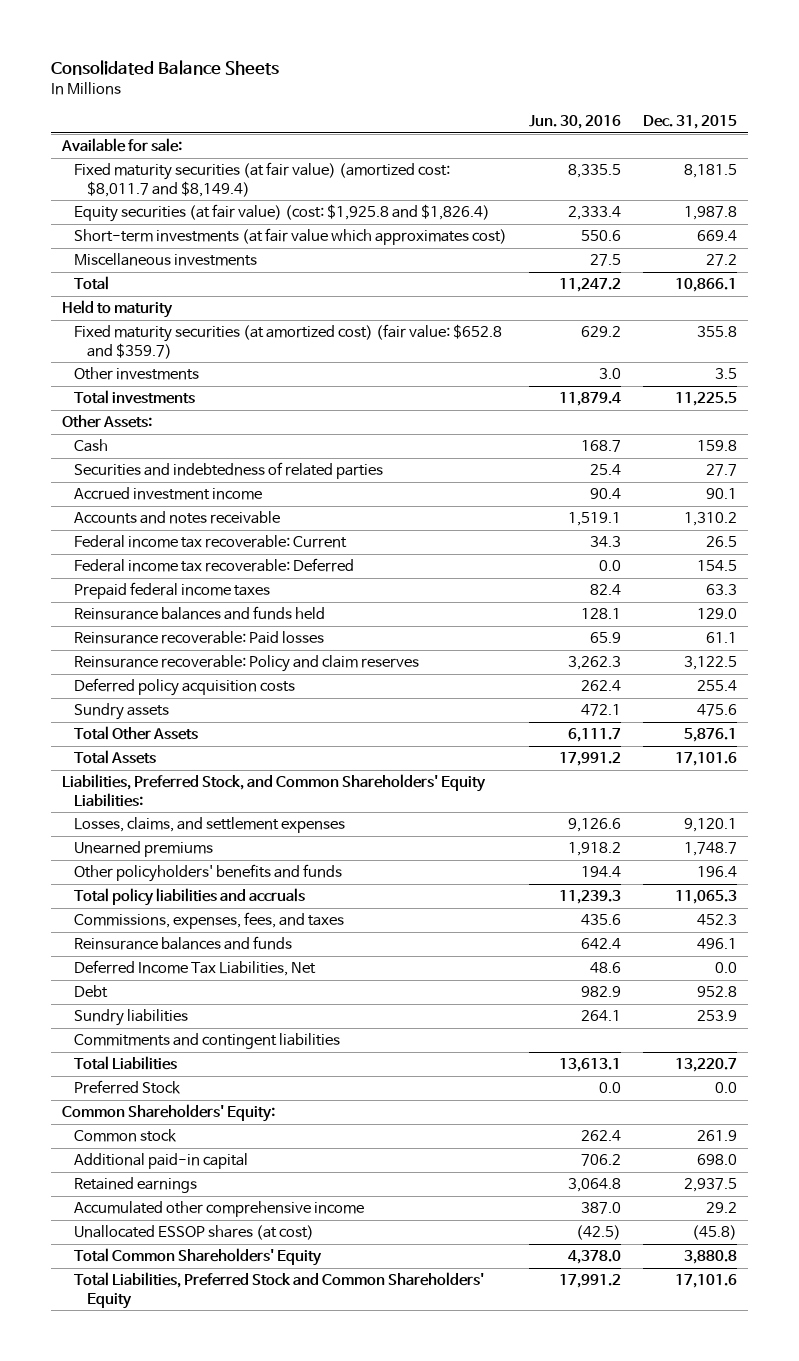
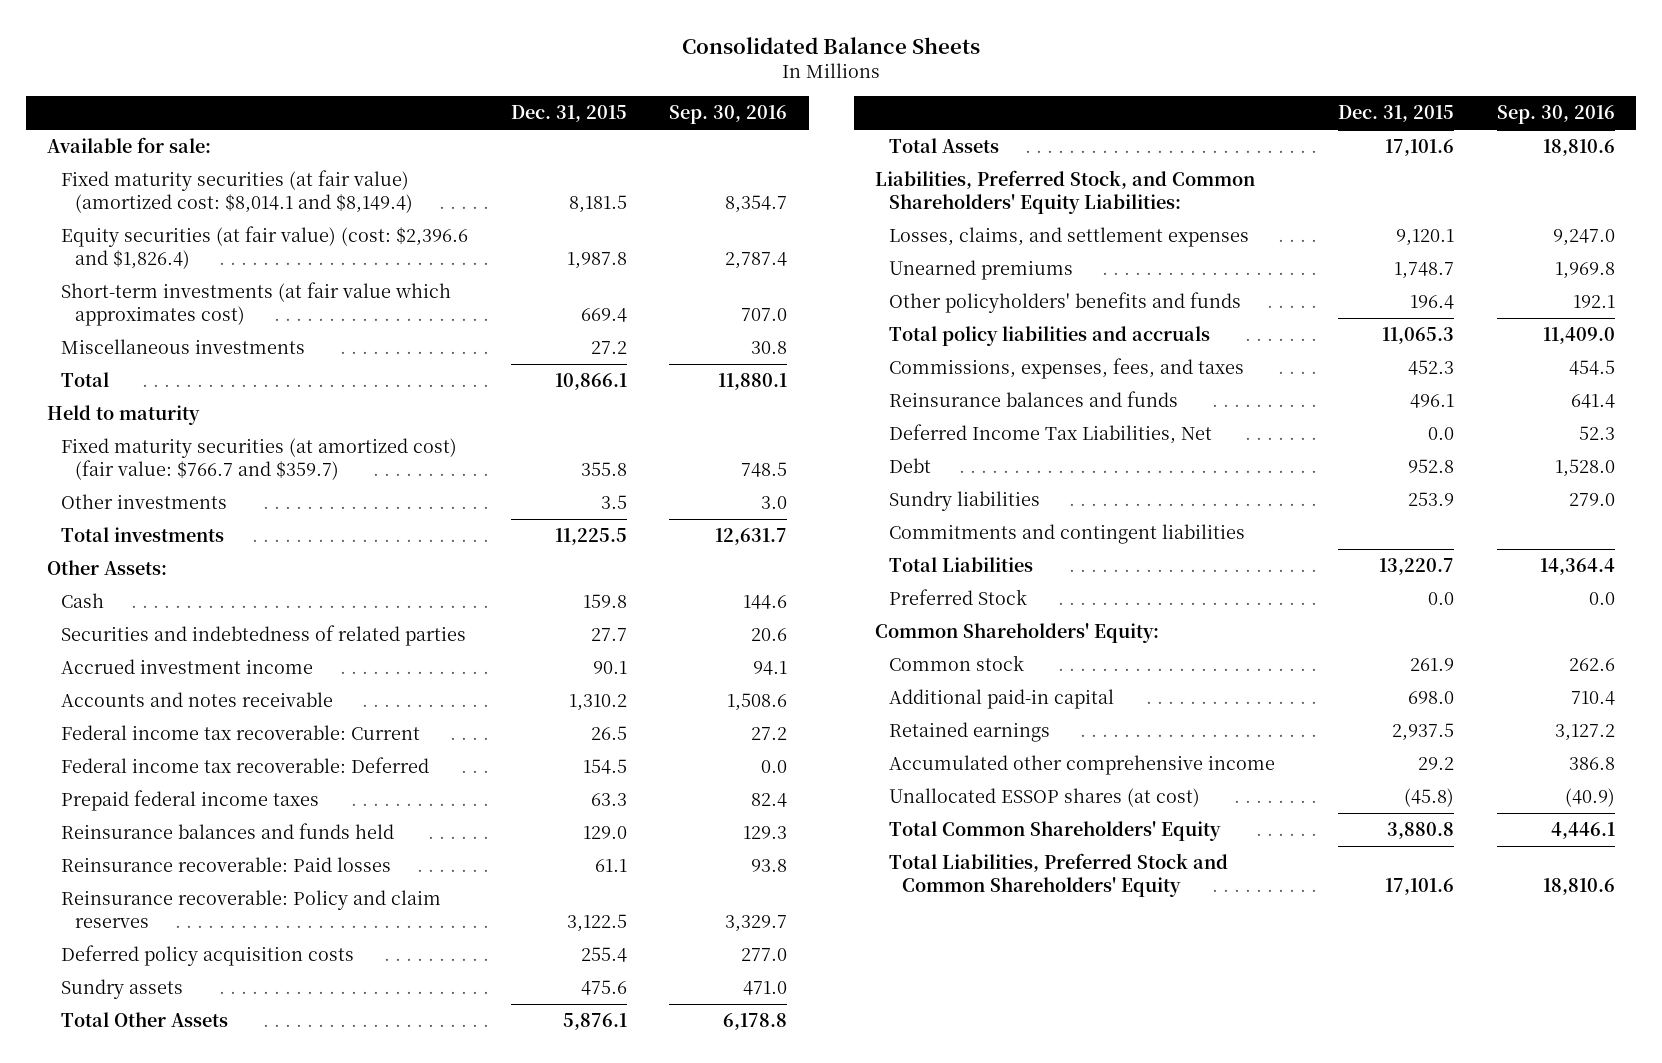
[529,115,622,130] Jun. 30, 2016 -> none
none -> [669,105,788,125] Sep. 30, 2016
[74,162,451,197] Fixed maturity securities (at fair value) (amortized cost: $8,011.7 and $8,149.4) -> [61,170,413,214] Fixed maturity securities (at fair value) (amortized cost: $8,014.1 and $8,149.4)
[74,204,491,223] Equity securities (at fair value) (cost: $1,925.8 and $1,826.4) -> [61,226,469,270] Equity securities (at fair value) (cost: $2,396.6 and $1,826.4)
[74,324,503,359] Fixed maturity securities (at amortized cost) (fair value: $652.8 and $359.7) -> [61,438,458,481] Fixed maturity securities (at amortized cost) (fair value: $766.7 and $359.7)

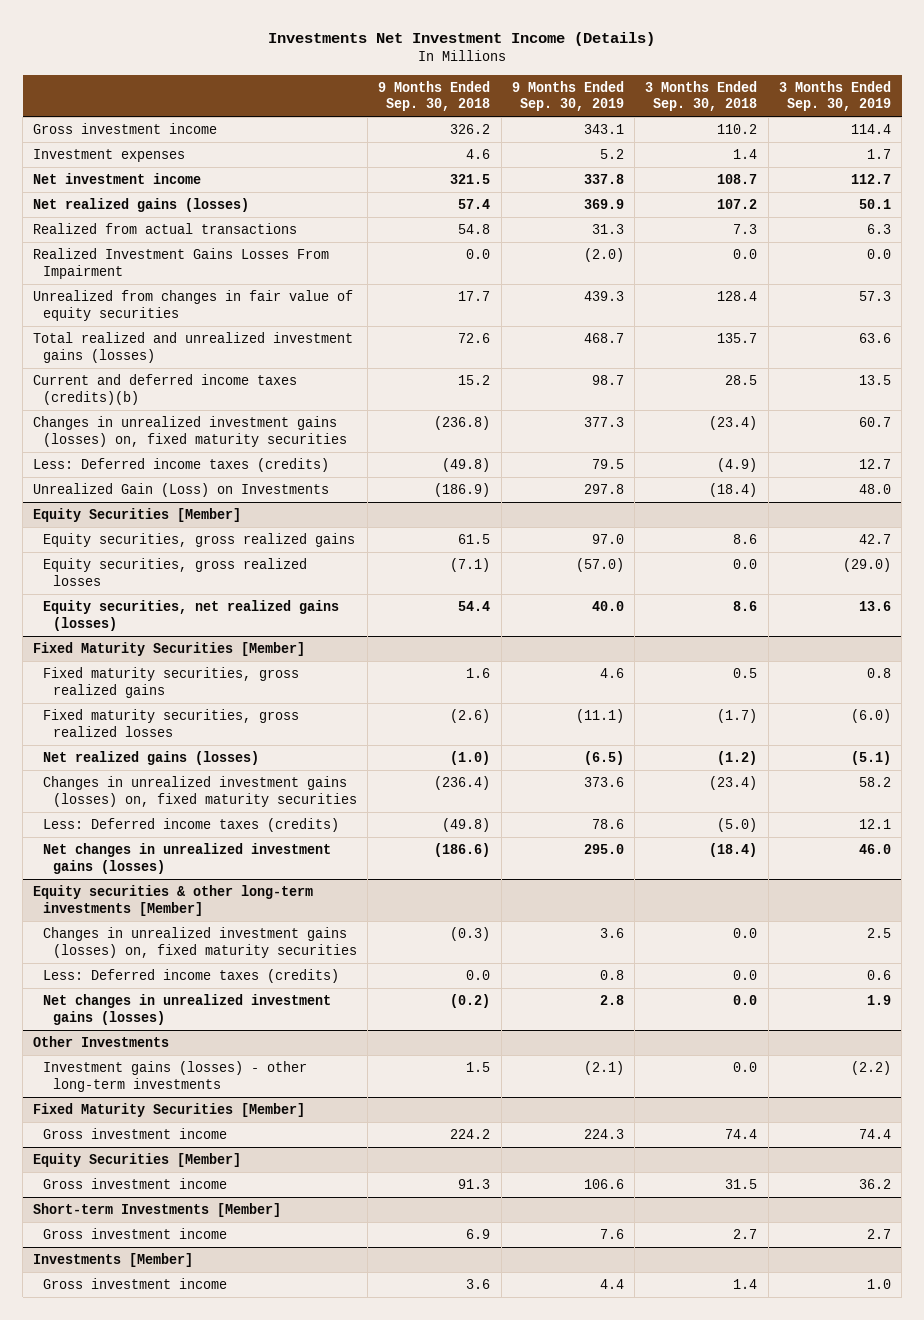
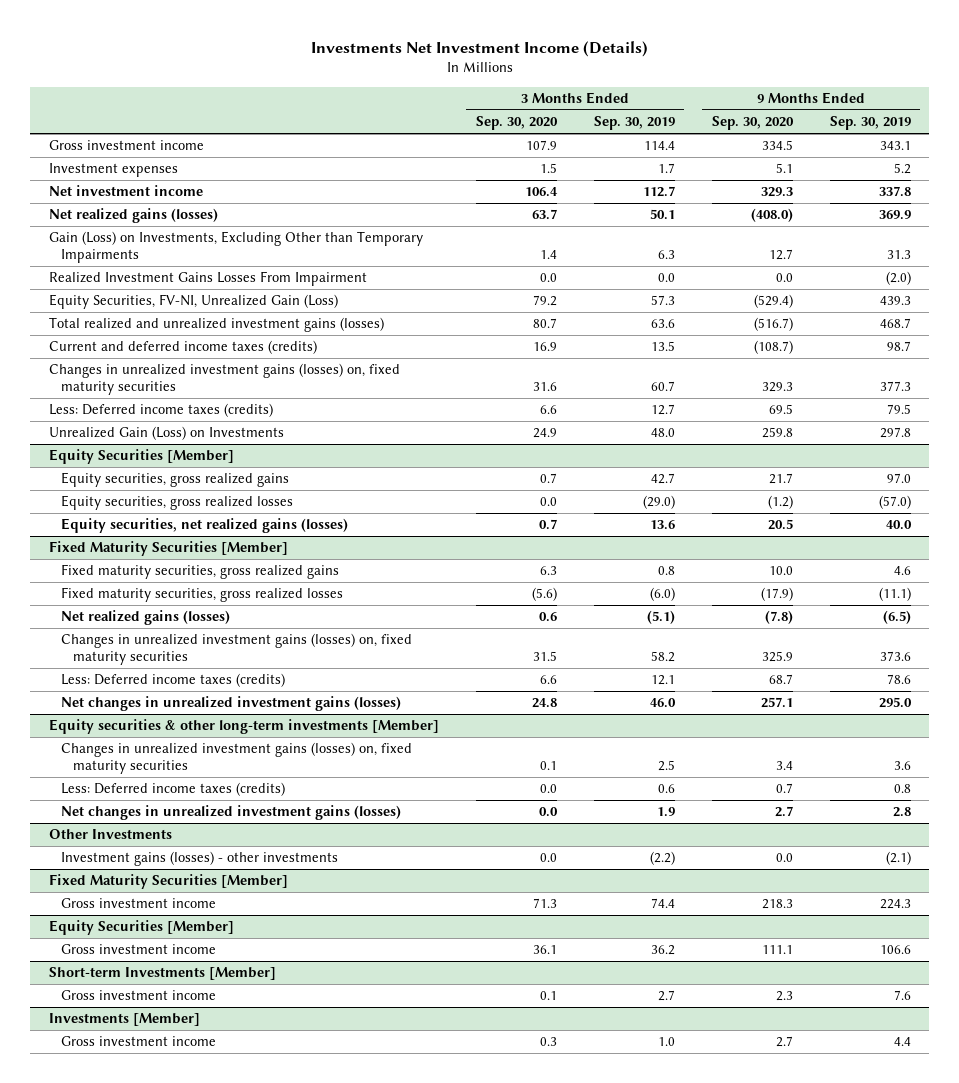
[378,80,491,112] 9 Months Ended Sep. 30, 2018 -> none
[645,80,758,112] 3 Months Ended Sep. 30, 2018 -> none
none -> [475,116,558,131] Sep. 30, 2020
none -> [711,116,794,131] Sep. 30, 2020
[33,223,298,235] Realized from actual transactions -> [48,231,423,264] Gain (Loss) on Investments, Excluding Other than Temporary Impairments
[33,290,354,321] Unrealized from changes in fair value of equity securities -> [48,294,338,310] Equity Securities, FV-NI, Unrealized Gain (Loss)
[33,374,298,405] Current and deferred income taxes (credits)(b) -> [48,340,317,355] Current and deferred income taxes (credits)
[42,1061,307,1092] Investment gains (losses) - other long-term investments -> [60,851,338,867] Investment gains (losses) - other investments

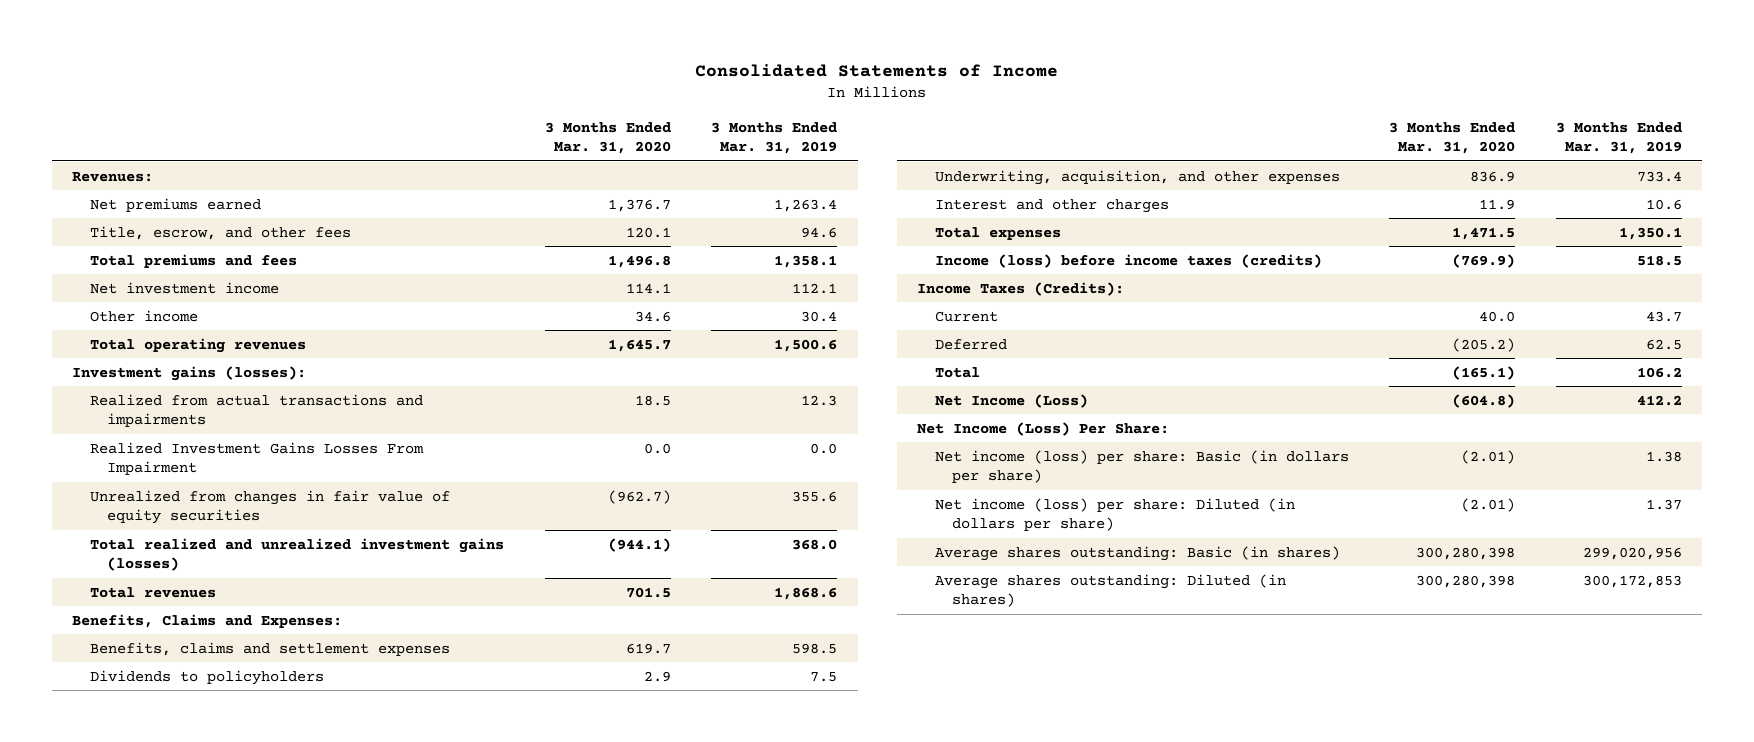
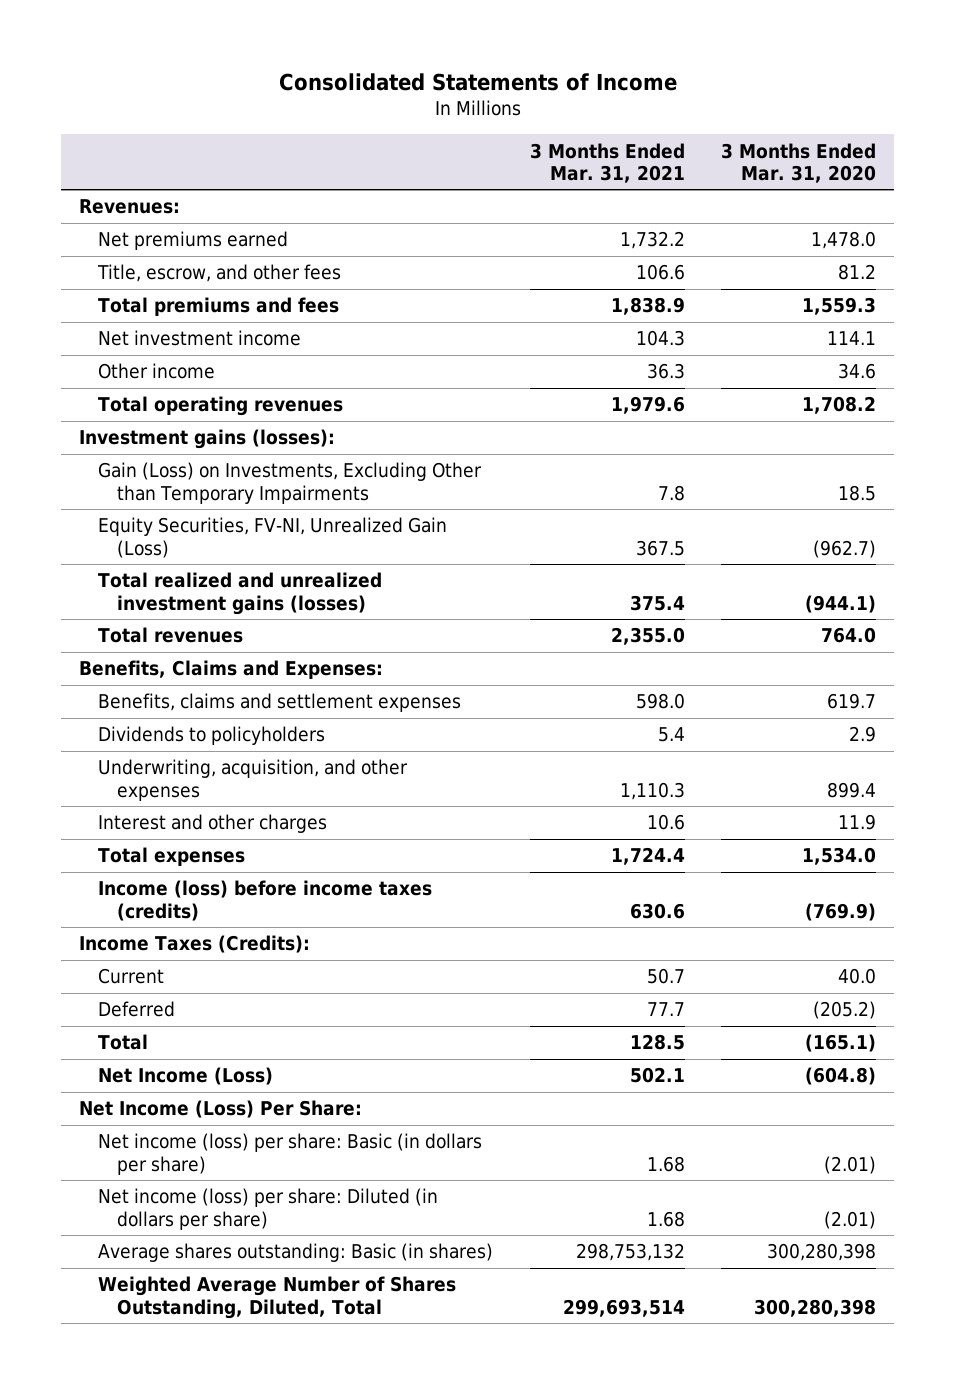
[711,121,838,155] 3 Months Ended Mar. 31, 2019 -> none
none -> [529,142,685,183] 3 Months Ended Mar. 31, 2021
[607,198,671,212] 1,376.7 -> [811,231,877,250] 1,478.0
[625,226,671,238] 120.1 -> [838,264,877,281] 81.2
[607,254,671,268] 1,496.8 -> [802,297,877,316] 1,559.3
[607,338,671,352] 1,645.7 -> [802,396,877,415] 1,708.2
[89,441,424,476] Realized Investment Gains Losses From Impairment -> none
[89,393,423,428] Realized from actual transactions and impairments -> [98,462,483,504] Gain (Loss) on Investments, Excluding Other than Temporary Impairments
[89,489,450,525] Unrealized from changes in fair value of equity securities -> [98,517,448,558] Equity Securities, FV-NI, Unrealized Gain (Loss)
[625,586,671,598] 701.5 -> [821,627,877,644] 764.0
[1470,170,1516,182] 836.9 -> [827,781,877,798] 899.4
[1452,226,1516,240] 1,471.5 -> [802,847,877,866] 1,534.0
[934,573,1286,608] Average shares outstanding: Diluted (in shares) -> [98,1276,457,1319] Weighted Average Number of Shares Outstanding, Diluted, Total

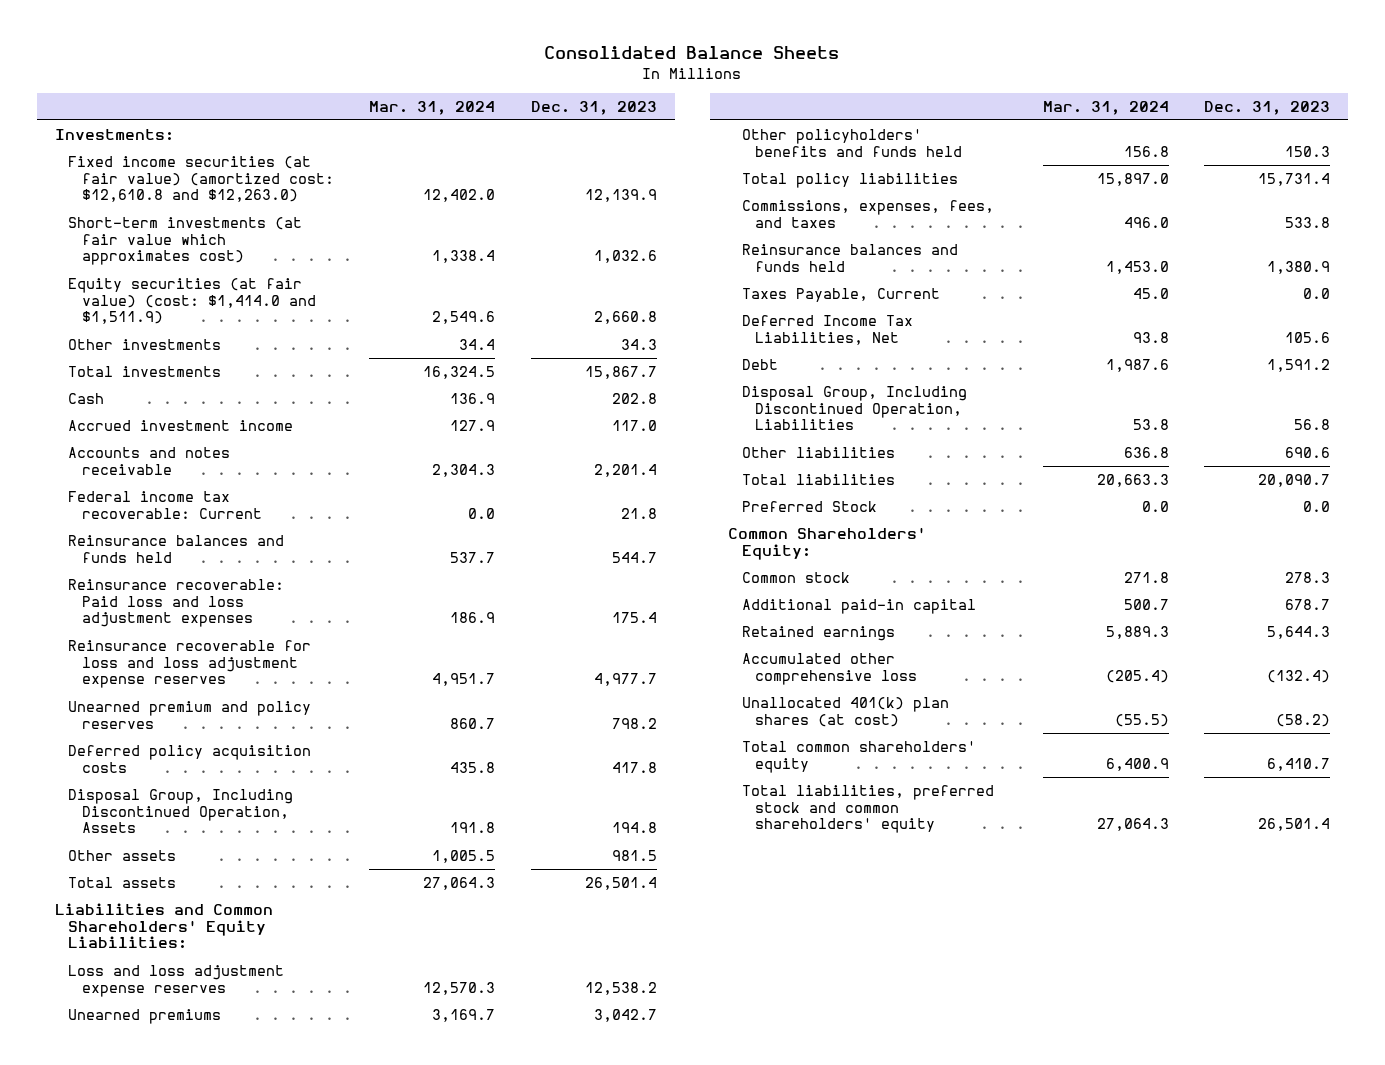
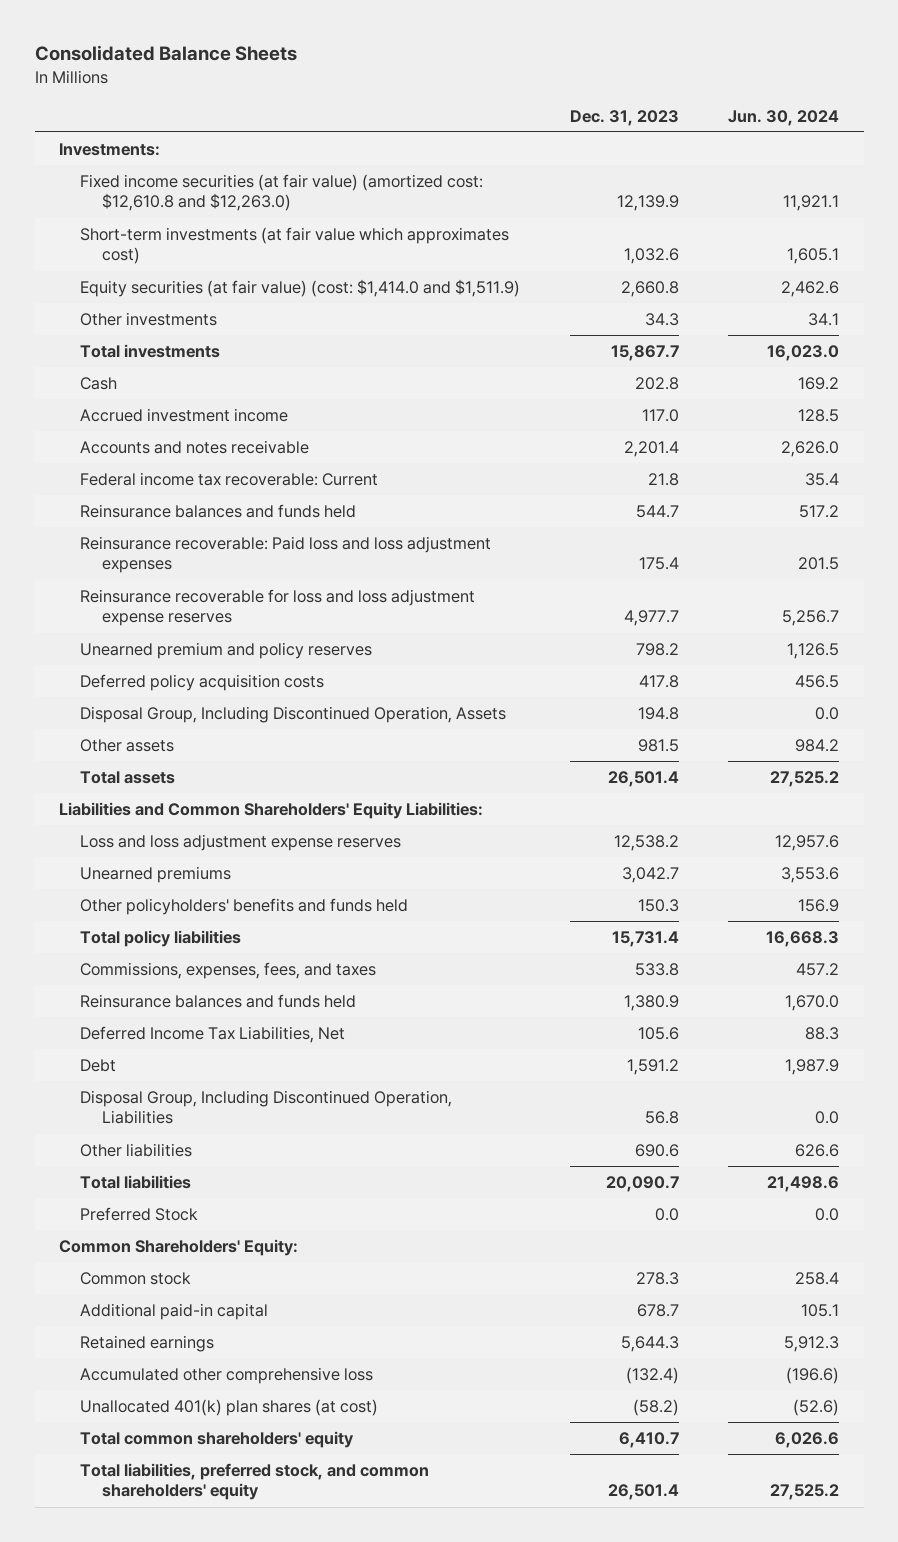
[369,100,496,115] Mar. 31, 2024 -> none
none -> [728,109,840,126] Jun. 30, 2024
[741,287,940,302] Taxes Payable, Current -> none
[741,784,994,834] Total liabilities, preferred stock and common shareholders' equity -> [80,1463,430,1501] Total liabilities, preferred stock, and common shareholders' equity

